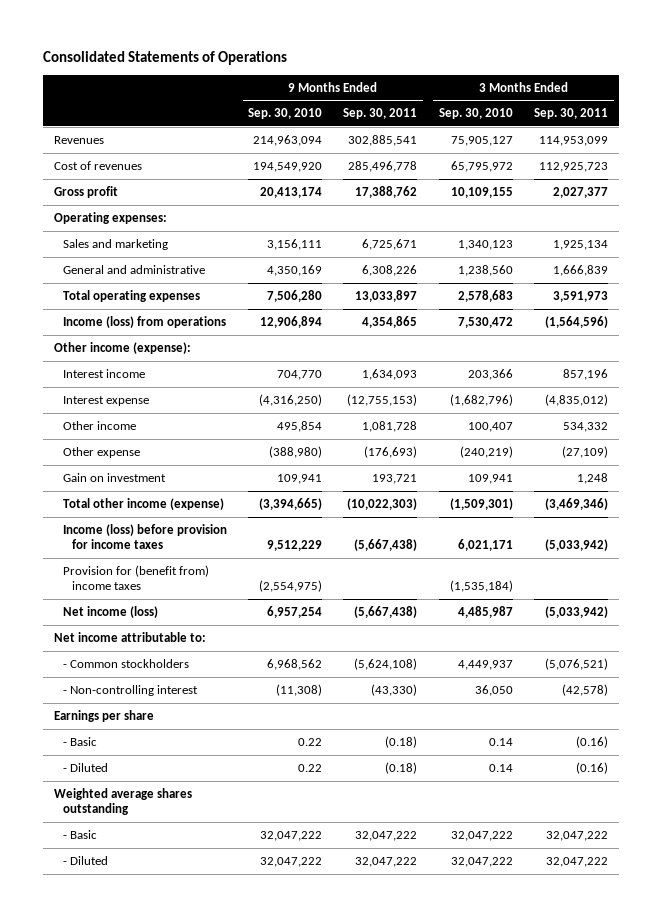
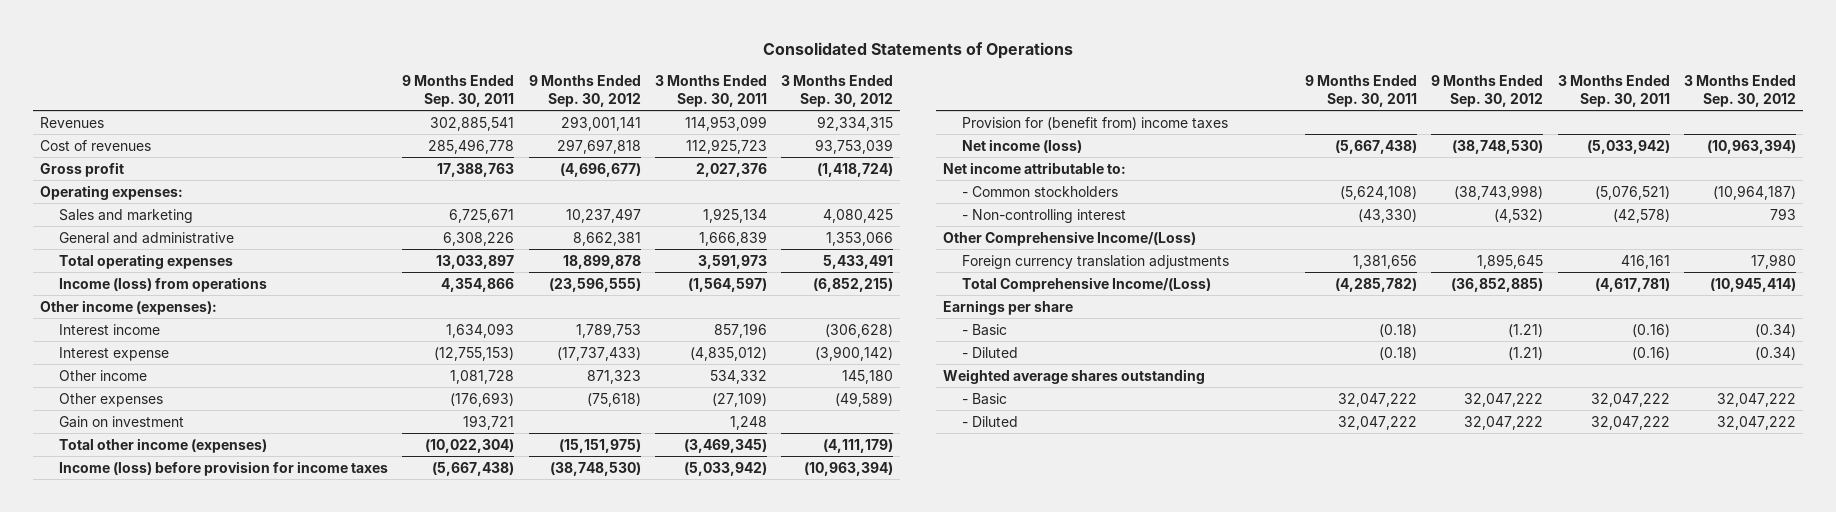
[247,108,322,120] Sep. 30, 2010 -> none
[438,108,513,120] Sep. 30, 2010 -> none
none -> [528,74,641,107] 9 Months Ended Sep. 30, 2012
none -> [781,74,894,107] 3 Months Ended Sep. 30, 2012
[355,185,418,198] 17,388,762 -> [437,162,515,177] 17,388,763
[553,186,609,198] 2,027,377 -> [695,162,767,177] 2,027,376
[362,315,418,328] 4,354,865 -> [441,277,515,292] 4,354,866
[545,315,609,328] (1,564,596) -> [687,277,767,292] (1,564,597)
[53,341,191,354] Other income (expense): -> [40,299,218,315] Other income (expenses):
[62,446,140,458] Other expense -> [59,392,164,407] Other expenses
[62,497,224,510] Total other income (expense) -> [59,437,268,453] Total other income (expenses)
[347,497,418,510] (10,022,303) -> [425,438,515,453] (10,022,304)
[545,497,609,510] (3,469,346) -> [683,438,767,453] (3,469,345)
none -> [942,230,1196,246] Other Comprehensive Income/(Loss)
none -> [961,254,1229,269] Foreign currency translation adjustments
none -> [961,276,1211,292] Total Comprehensive Income/(Loss)

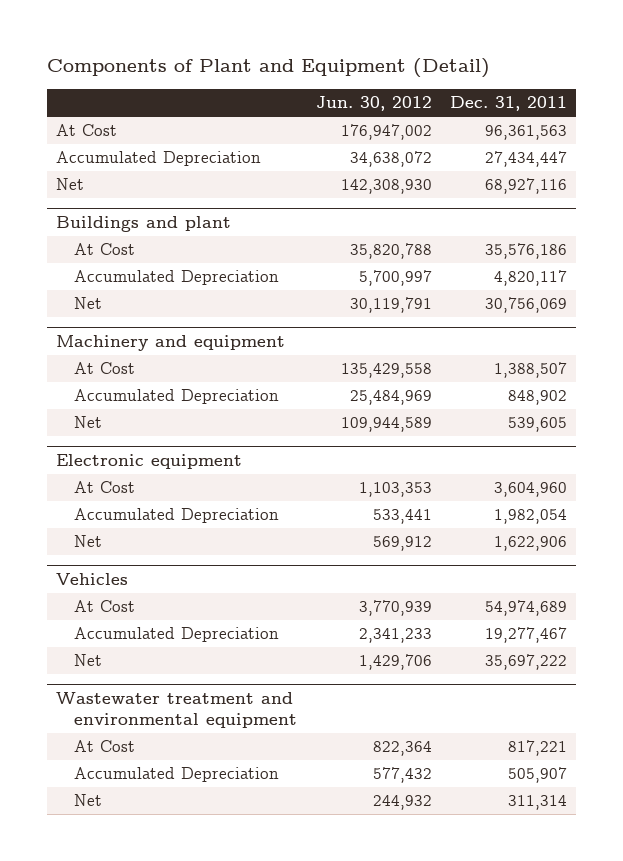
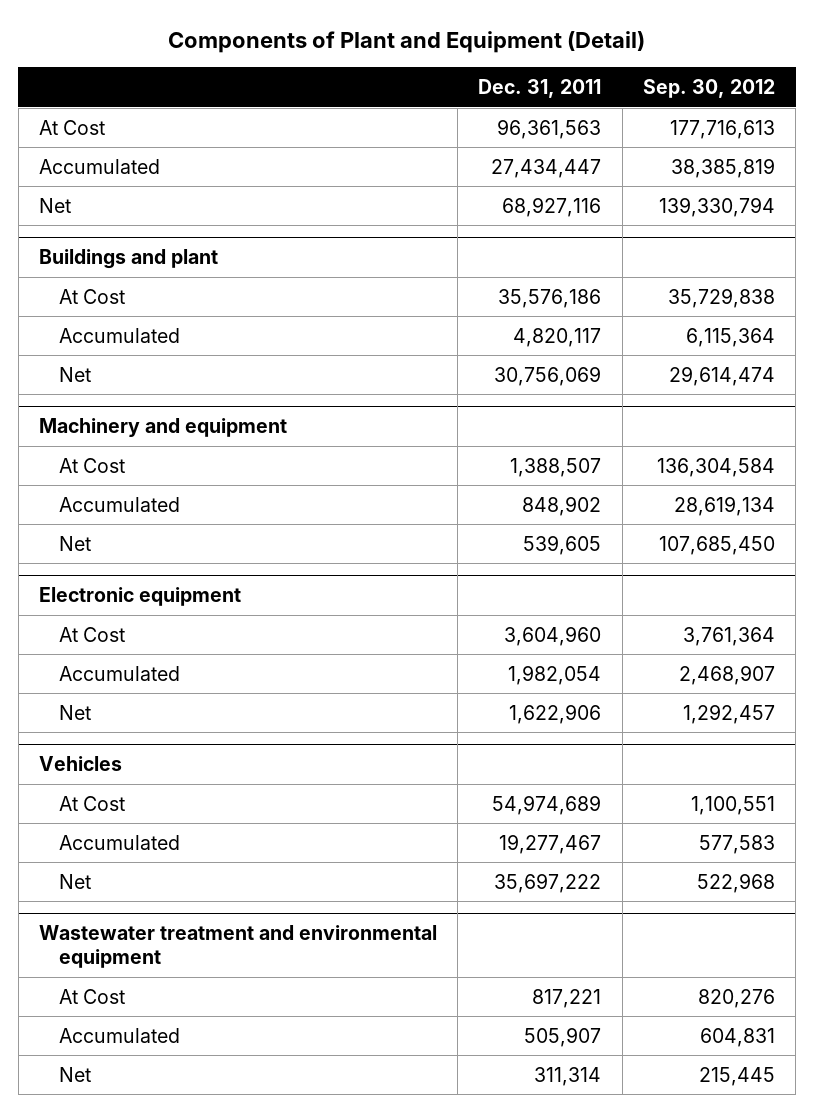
[315,95,432,111] Jun. 30, 2012 -> none
none -> [642,79,775,99] Sep. 30, 2012
[56,151,262,167] Accumulated Depreciation -> [38,158,160,174] Accumulated
[73,270,279,286] Accumulated Depreciation -> [59,327,181,343] Accumulated
[73,389,279,405] Accumulated Depreciation -> [59,496,181,512] Accumulated
[73,508,279,524] Accumulated Depreciation -> [59,665,181,681] Accumulated
[73,627,279,643] Accumulated Depreciation -> [59,834,181,850] Accumulated
[73,767,279,783] Accumulated Depreciation -> [59,1027,181,1043] Accumulated

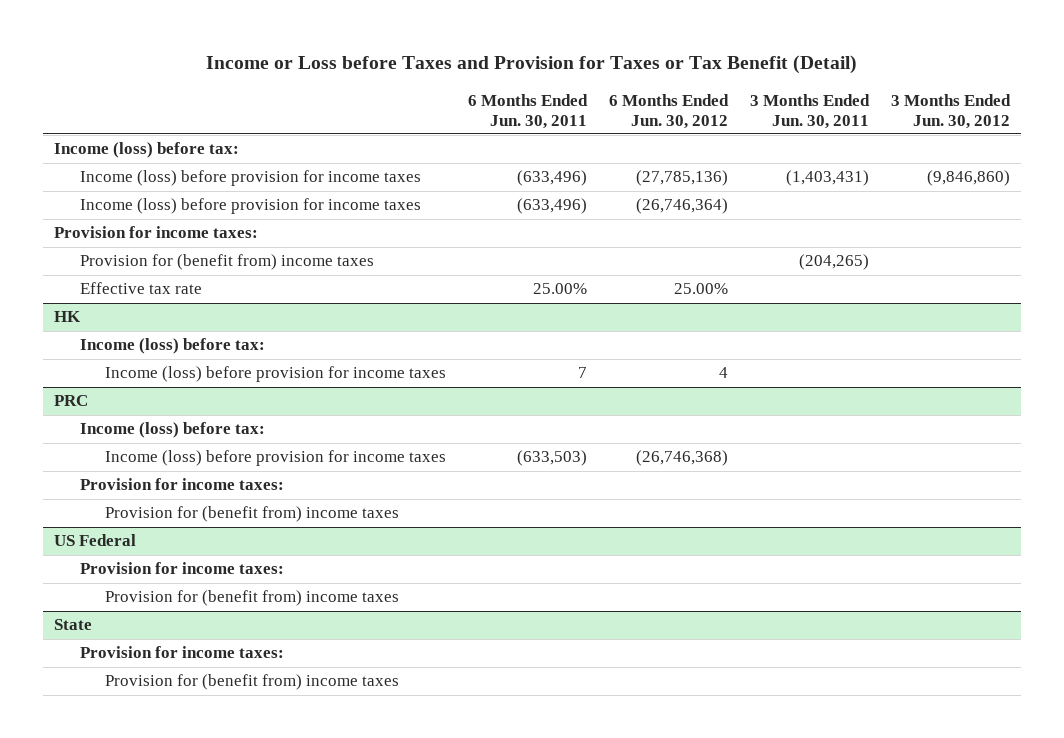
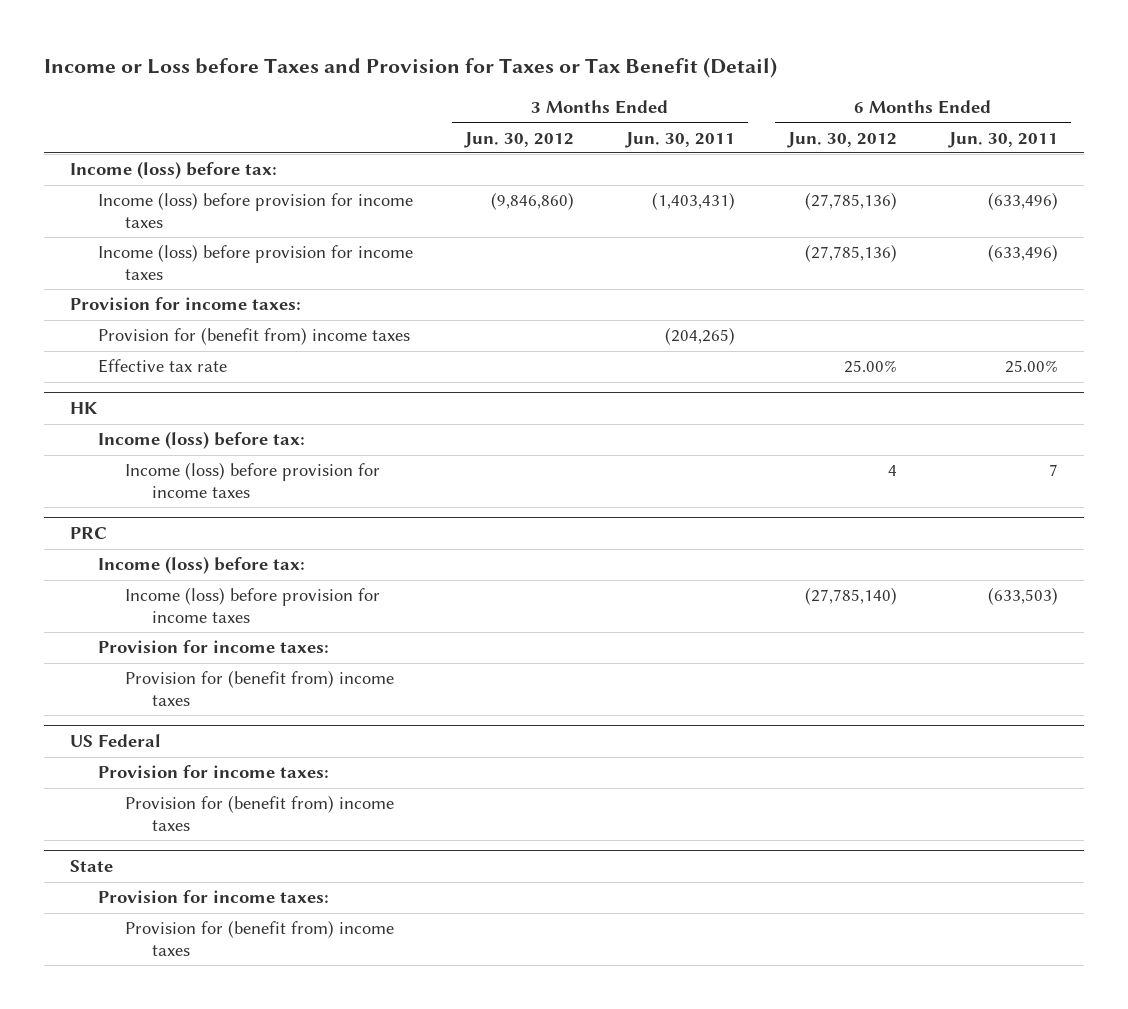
[636,198,729,215] (26,746,364) -> [804,244,897,263] (27,785,136)
[636,450,729,467] (26,746,368) -> [804,587,897,606] (27,785,140)

